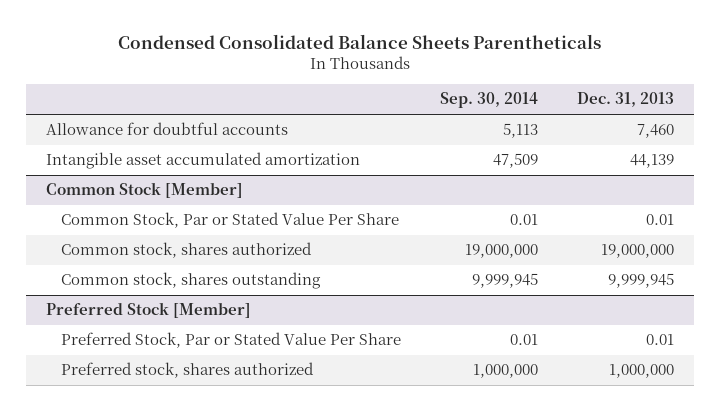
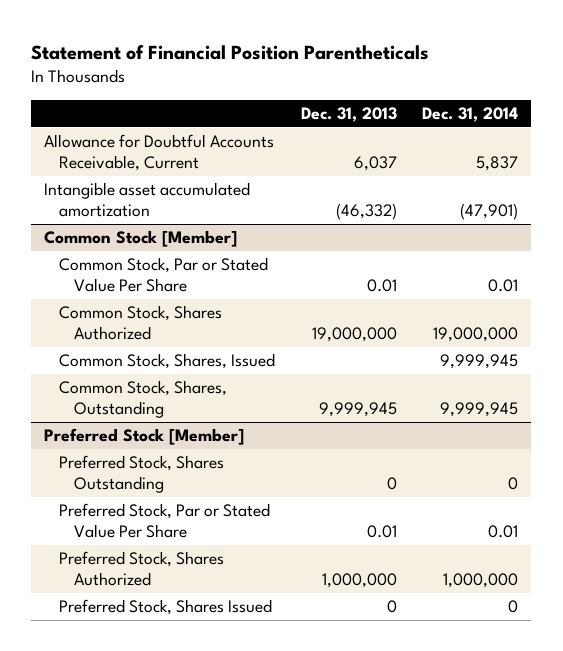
[117,34,601,50] Condensed Consolidated Balance Sheets Parentheticals -> [31,44,430,60] Statement of Financial Position Parentheticals
[440,92,539,109] Sep. 30, 2014 -> none
none -> [422,106,519,122] Dec. 31, 2014
[45,122,288,136] Allowance for doubtful accounts -> [44,134,275,171] Allowance for Doubtful Accounts Receivable, Current
[637,124,675,139] 7,460 -> [353,155,397,171] 6,037
[630,154,675,169] 44,139 -> [335,202,397,220] (46,332)
[60,242,312,259] Common stock, shares authorized -> [59,305,223,340] Common Stock, Shares Authorized
none -> [59,353,276,370] Common Stock, Shares, Issued
[60,272,321,290] Common stock, shares outstanding -> [59,380,228,418] Common Stock, Shares, Outstanding
none -> [59,455,225,493] Preferred Stock, Shares Outstanding
[60,362,314,379] Preferred stock, shares authorized -> [59,551,225,586] Preferred Stock, Shares Authorized
none -> [59,599,273,616] Preferred Stock, Shares Issued

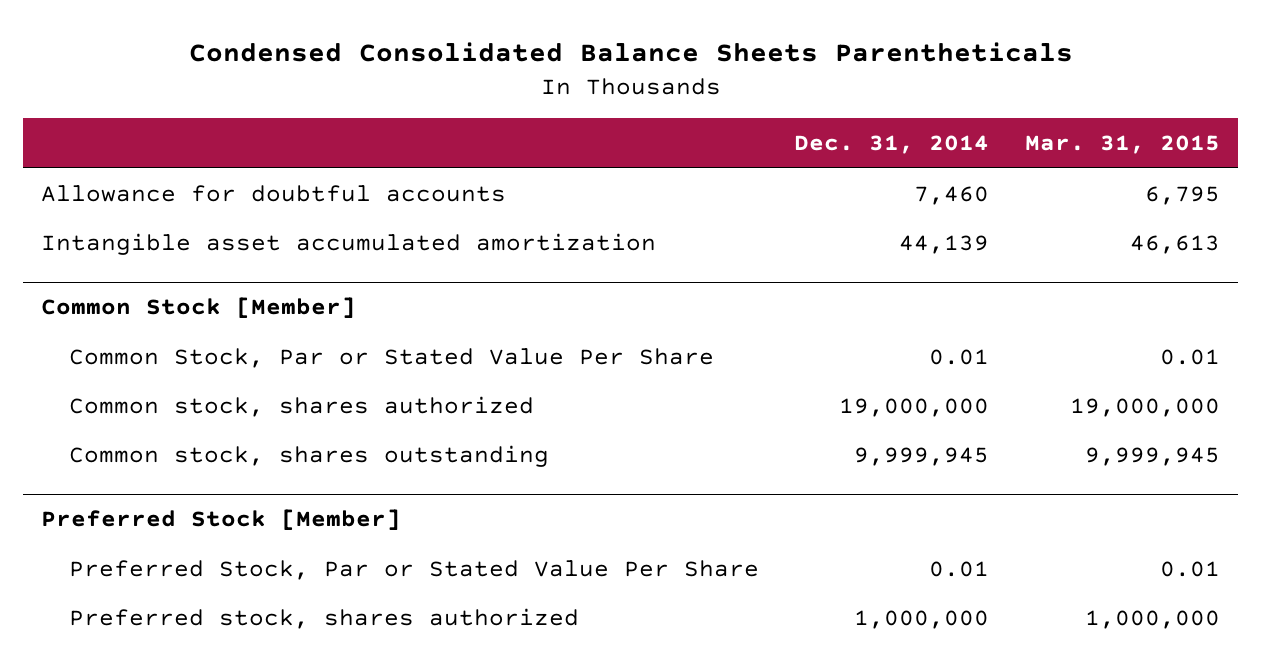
[31,44,430,60] Statement of Financial Position Parentheticals -> [188,41,1073,62] Condensed Consolidated Balance Sheets Parentheticals
[300,106,397,122] Dec. 31, 2013 -> none
none -> [1025,135,1221,155] Mar. 31, 2015
[44,134,275,171] Allowance for Doubtful Accounts Receivable, Current -> [40,184,506,202] Allowance for doubtful accounts
[476,155,519,171] 5,837 -> [914,185,990,205] 7,460
[460,202,519,220] (47,901) -> [899,234,990,254] 44,139
[59,353,276,370] Common Stock, Shares, Issued -> none
[59,305,223,340] Common Stock, Shares Authorized -> [68,395,534,417] Common stock, shares authorized
[59,380,228,418] Common Stock, Shares, Outstanding -> [68,444,549,467] Common stock, shares outstanding
[59,455,225,493] Preferred Stock, Shares Outstanding -> none
[59,599,273,616] Preferred Stock, Shares Issued -> none
[59,551,225,586] Preferred Stock, Shares Authorized -> [68,607,579,629] Preferred stock, shares authorized

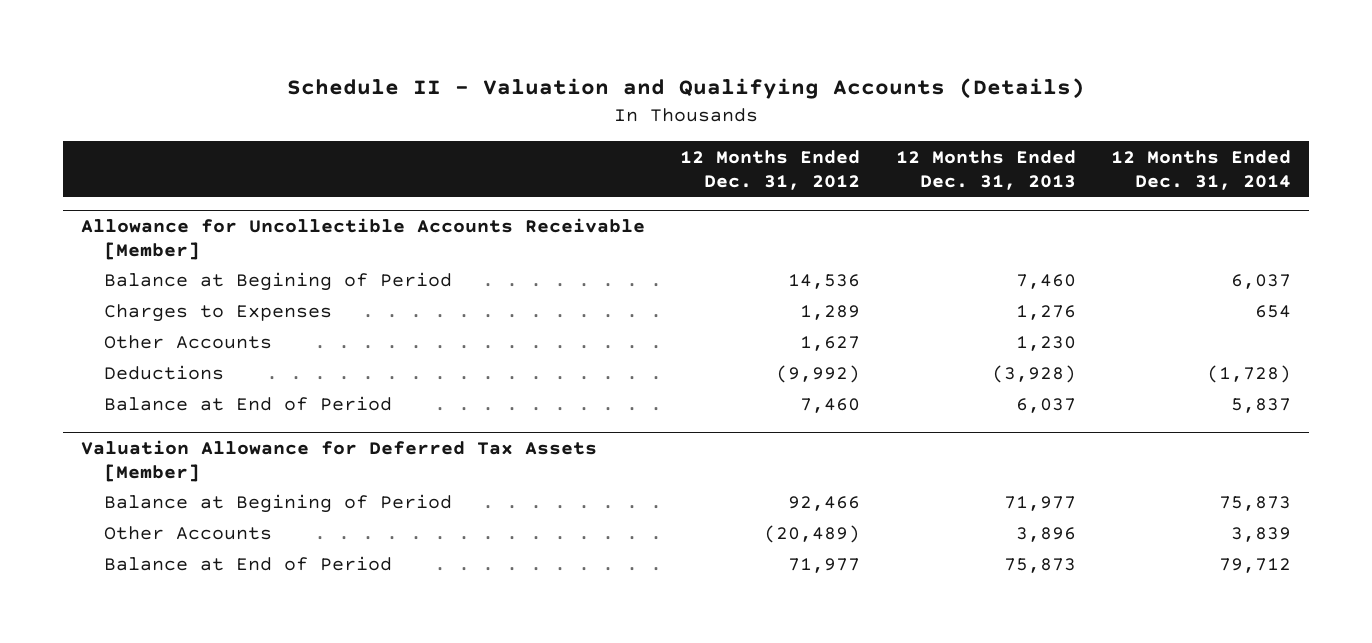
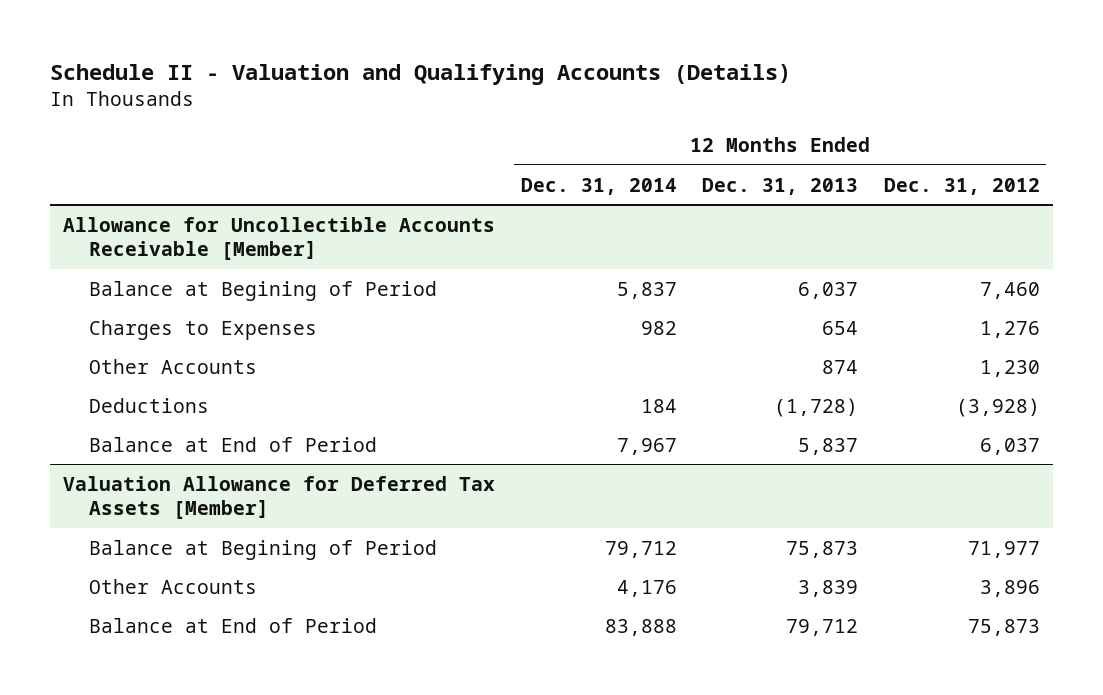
[788,274,861,290] 14,536 -> [979,281,1040,299] 7,460
[1015,274,1076,290] 7,460 -> [798,281,859,299] 6,037
[1231,274,1292,290] 6,037 -> [616,281,677,299] 5,837
[800,305,861,321] 1,289 -> [979,320,1040,338] 1,276
[1015,305,1076,321] 1,276 -> [822,320,859,335] 654
[1255,305,1292,319] 654 -> [640,320,677,335] 982
[800,336,861,352] 1,627 -> [979,359,1040,377] 1,230
[1015,336,1076,352] 1,230 -> [822,359,859,374] 874
[776,365,861,384] (9,992) -> [955,397,1040,417] (3,928)
[991,365,1076,384] (3,928) -> [774,397,859,417] (1,728)
[1207,365,1292,384] (1,728) -> [640,398,677,413] 184
[800,398,861,414] 7,460 -> [979,437,1040,455] 6,037
[1015,398,1076,414] 6,037 -> [798,437,859,455] 5,837
[1231,398,1292,414] 5,837 -> [616,437,677,455] 7,967
[788,496,861,512] 92,466 -> [967,540,1040,558] 71,977
[1003,496,1076,512] 71,977 -> [786,540,859,558] 75,873
[1219,496,1292,512] 75,873 -> [604,540,677,558] 79,712
[764,525,861,544] (20,489) -> [979,579,1040,597] 3,896
[1015,527,1076,543] 3,896 -> [798,579,859,597] 3,839
[1231,527,1292,543] 3,839 -> [616,579,677,597] 4,176
[788,558,861,574] 71,977 -> [967,618,1040,636] 75,873
[1003,558,1076,574] 75,873 -> [786,618,859,636] 79,712
[1219,558,1292,574] 79,712 -> [604,618,677,636] 83,888

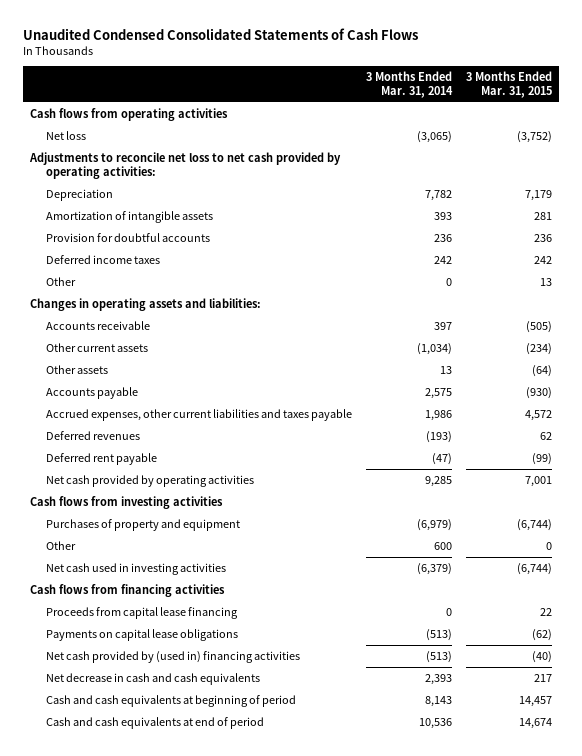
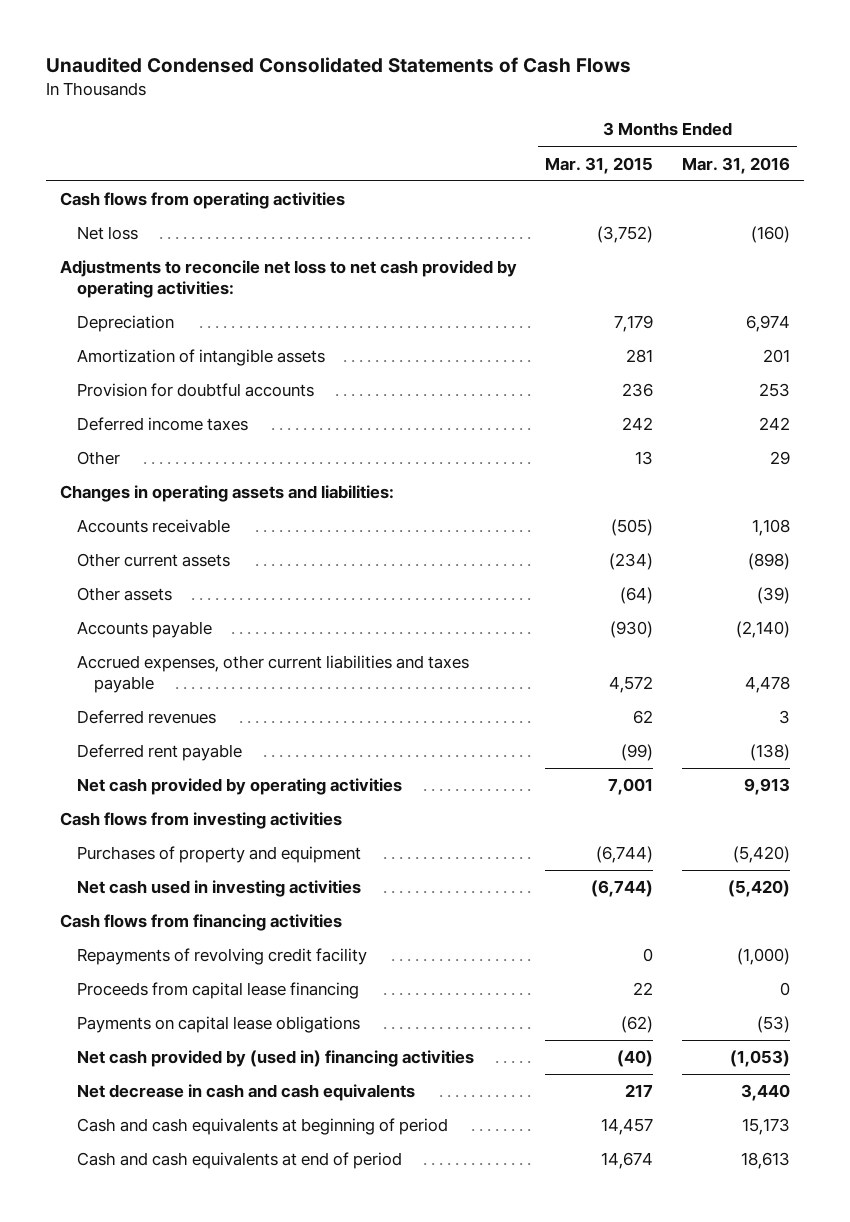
[366,71,454,98] 3 Months Ended Mar. 31, 2014 -> none
none -> [681,156,790,174] Mar. 31, 2016
[46,540,77,550] Other -> none
none -> [76,948,367,966] Repayments of revolving credit facility

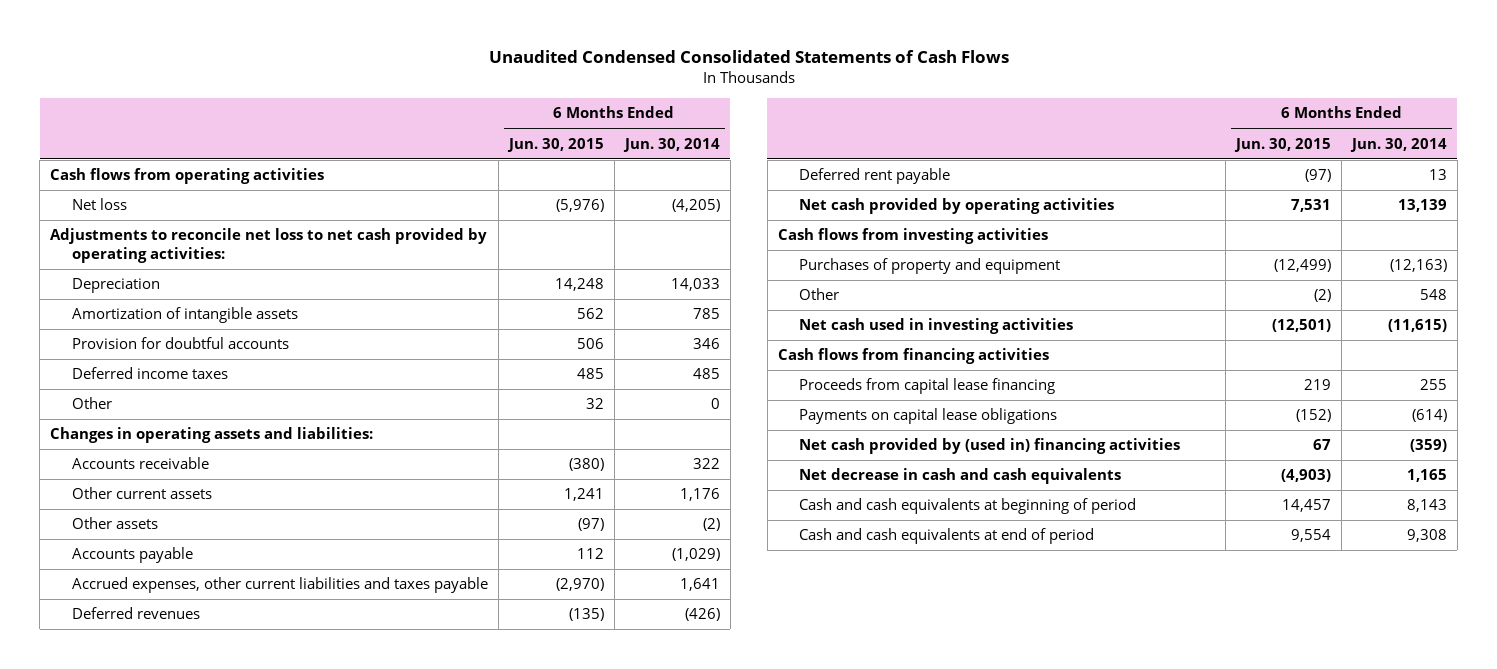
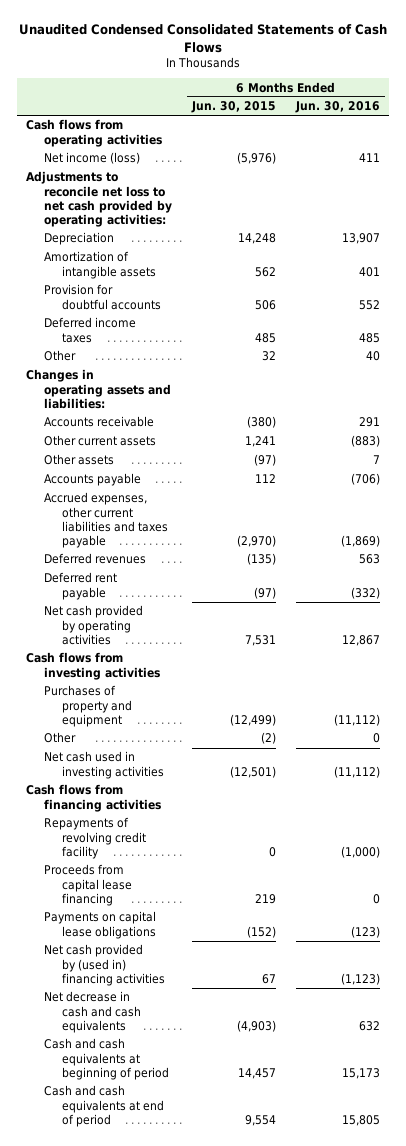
[622,137,720,152] Jun. 30, 2014 -> none
none -> [294,101,380,114] Jun. 30, 2016
[72,198,128,211] Net loss -> [44,152,141,165] Net income (loss)
none -> [44,817,147,859] Repayments of revolving credit facility

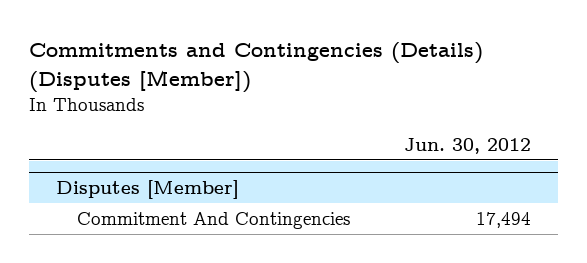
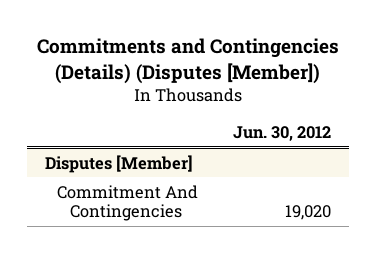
[476,211,532,228] 17,494 -> [285,205,332,221] 19,020

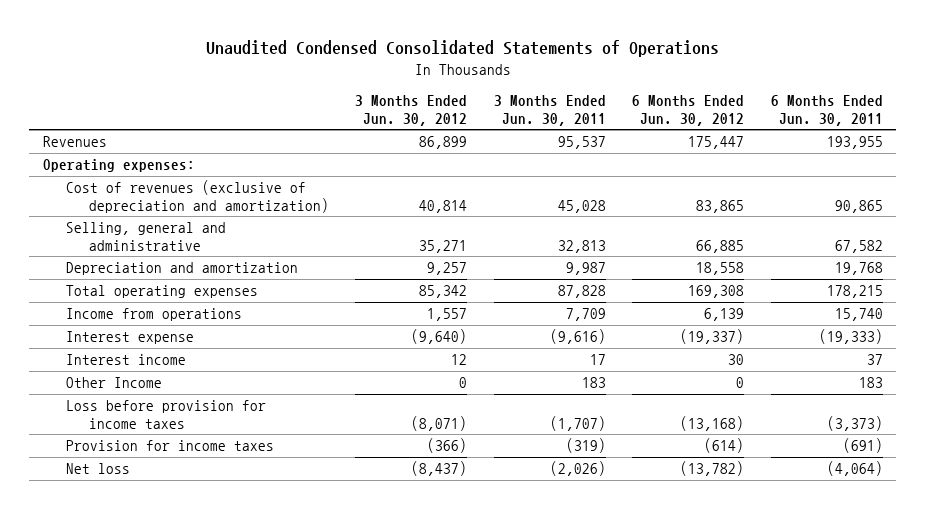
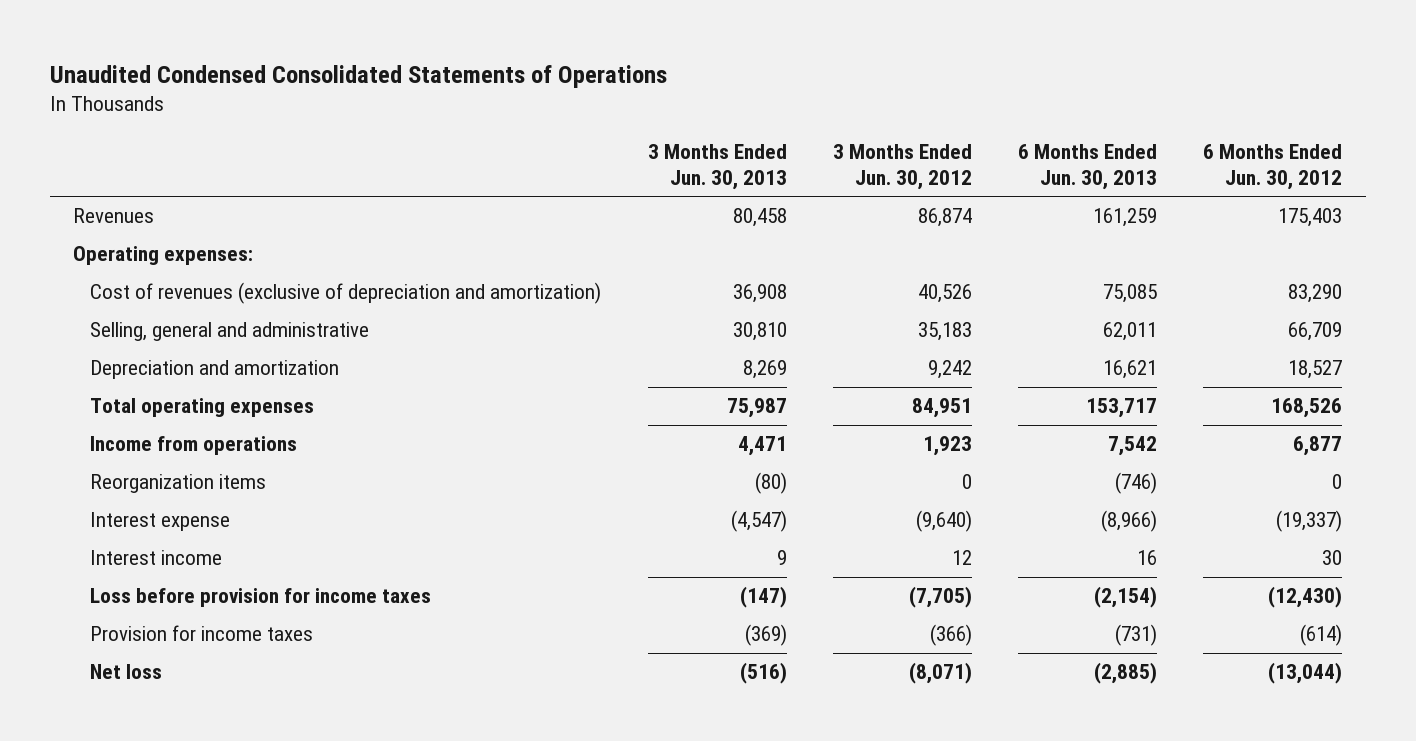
[493,95,606,126] 3 Months Ended Jun. 30, 2011 -> none
[770,95,883,126] 6 Months Ended Jun. 30, 2011 -> none
none -> [647,143,787,190] 3 Months Ended Jun. 30, 2013
none -> [1018,143,1158,190] 6 Months Ended Jun. 30, 2013
[419,136,468,150] 86,899 -> [917,208,972,228] 86,874
[688,136,745,150] 175,447 -> [1278,208,1343,228] 175,403
[419,199,468,213] 40,814 -> [917,284,972,304] 40,526
[696,199,745,213] 83,865 -> [1288,284,1343,304] 83,290
[419,239,468,253] 35,271 -> [917,322,972,342] 35,183
[696,239,745,253] 66,885 -> [1288,322,1343,342] 66,709
[427,262,468,276] 9,257 -> [927,360,972,380] 9,242
[696,262,745,276] 18,558 -> [1288,360,1343,380] 18,527
[419,285,468,299] 85,342 -> [911,398,972,419] 84,951
[688,285,745,299] 169,308 -> [1271,398,1343,419] 168,526
[427,308,468,322] 1,557 -> [922,436,972,457] 1,923
[704,308,745,322] 6,139 -> [1293,436,1343,457] 6,877
none -> [90,474,267,494] Reorganization items
[65,377,162,389] Other Income -> none
[411,415,468,431] (8,071) -> [908,586,972,609] (7,705)
[680,415,745,431] (13,168) -> [1268,586,1343,609] (12,430)
[411,461,468,477] (8,437) -> [908,662,972,685] (8,071)
[680,461,745,477] (13,782) -> [1268,662,1343,685] (13,044)

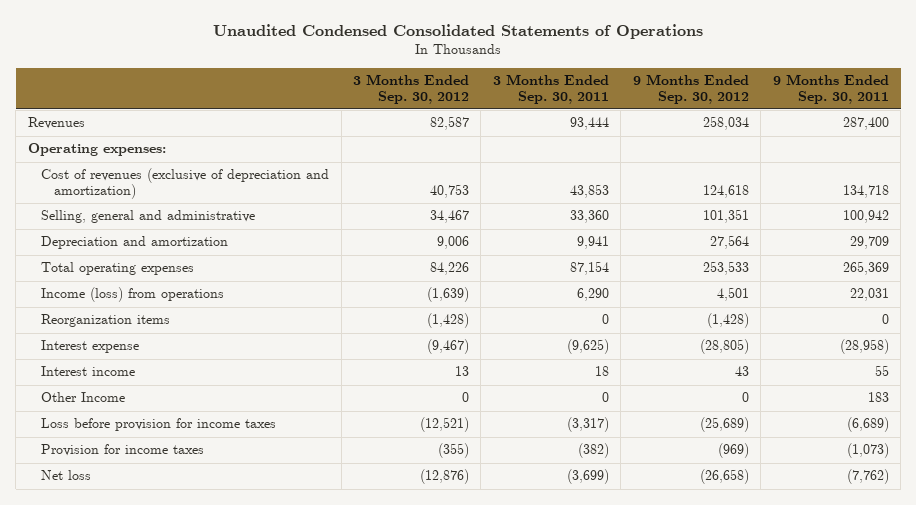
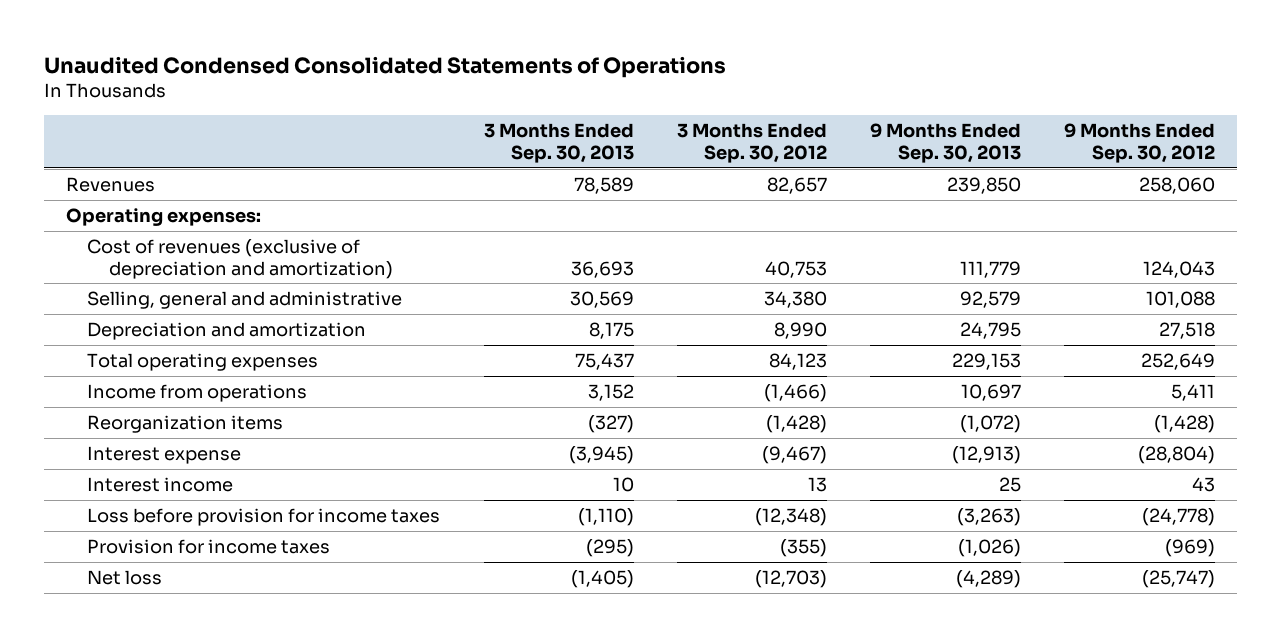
[492,74,609,104] 3 Months Ended Sep. 30, 2011 -> none
[772,74,889,104] 9 Months Ended Sep. 30, 2011 -> none
none -> [483,123,634,164] 3 Months Ended Sep. 30, 2013
none -> [869,123,1021,164] 9 Months Ended Sep. 30, 2013
[429,116,469,131] 82,587 -> [766,176,827,194] 82,657
[702,116,749,131] 258,034 -> [1139,176,1216,194] 258,060
[702,184,749,198] 124,618 -> [1143,260,1216,278] 124,043
[429,210,469,224] 34,467 -> [763,290,827,308] 34,380
[702,209,749,224] 101,351 -> [1146,290,1216,308] 101,088
[436,236,469,250] 9,006 -> [773,321,827,339] 8,990
[709,235,749,250] 27,564 -> [1159,321,1216,339] 27,518
[429,262,469,276] 84,226 -> [768,352,827,370] 84,123
[702,261,749,276] 253,533 -> [1141,352,1216,370] 252,649
[41,287,225,303] Income (loss) from operations -> [87,383,308,402] Income from operations
[426,287,469,303] (1,639) -> [763,383,827,402] (1,466)
[716,287,749,302] 4,501 -> [1171,383,1216,401] 5,411
[699,339,749,355] (28,805) -> [1138,445,1216,464] (28,804)
[41,392,126,403] Other Income -> none
[419,417,469,433] (12,521) -> [754,507,827,526] (12,348)
[699,417,749,433] (25,689) -> [1142,507,1216,526] (24,778)
[419,469,469,485] (12,876) -> [754,569,827,588] (12,703)
[699,469,749,485] (26,658) -> [1142,569,1216,588] (25,747)

